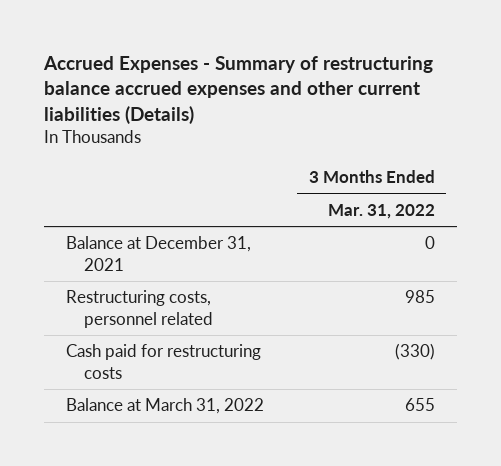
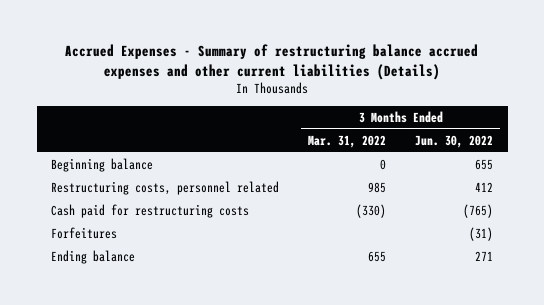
none -> [415,134,494,148] Jun. 30, 2022
[66,236,252,271] Balance at December 31, 2021 -> [51,157,154,172] Beginning balance
none -> [51,226,118,239] Forfeitures
[66,398,265,415] Balance at March 31, 2022 -> [51,249,136,264] Ending balance

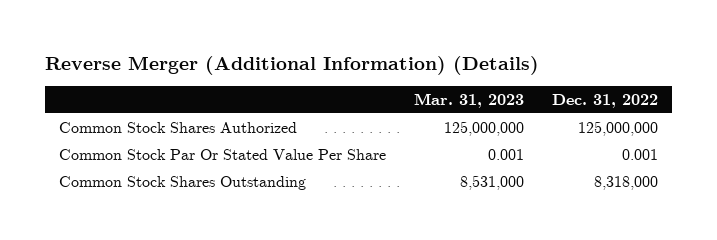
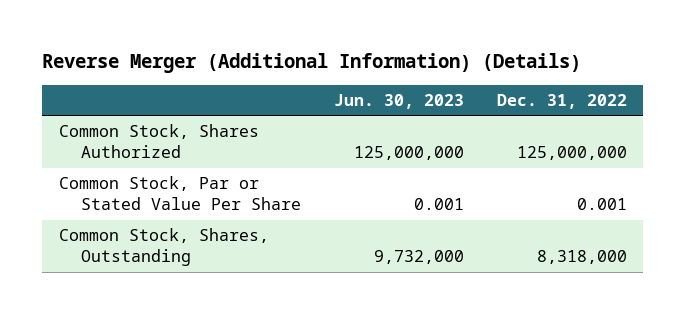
[414,93,525,109] Mar. 31, 2023 -> none
none -> [334,93,465,109] Jun. 30, 2023
[59,121,298,133] Common Stock Shares Authorized -> [58,124,259,159] Common Stock, Shares Authorized
[59,148,387,160] Common Stock Par Or Stated Value Per Share -> [58,176,302,211] Common Stock, Par or Stated Value Per Share
[59,175,307,190] Common Stock Shares Outstanding -> [58,228,269,267] Common Stock, Shares, Outstanding

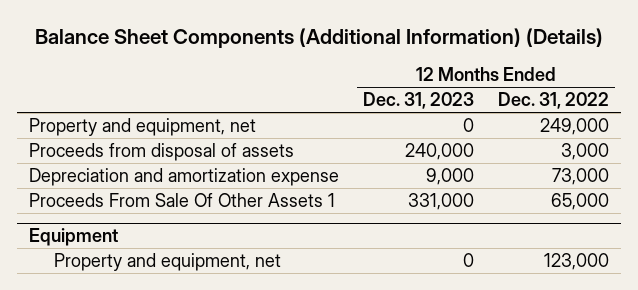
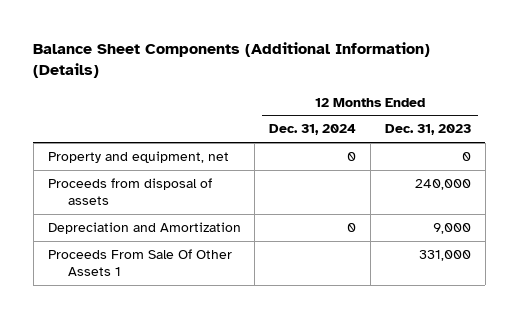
[498,92,610,110] Dec. 31, 2022 -> none
none -> [269,124,357,136] Dec. 31, 2024
[28,168,339,187] Depreciation and amortization expense -> [47,221,241,234] Depreciation and Amortization
[28,228,118,247] Equipment -> none
[54,253,282,272] Property and equipment, net -> none

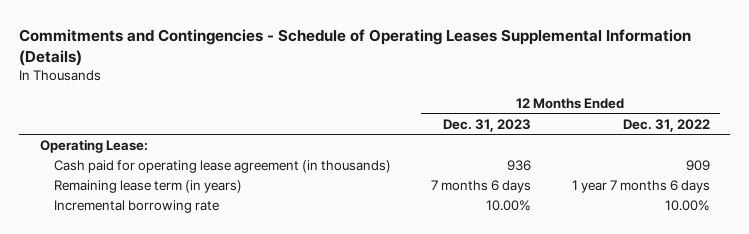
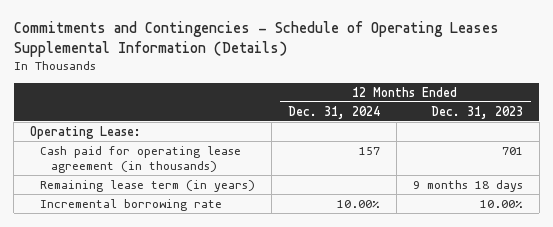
[622,118,710,132] Dec. 31, 2022 -> none
none -> [288,105,381,119] Dec. 31, 2024
[507,159,532,171] 936 -> [501,146,523,155] 701
[431,179,532,193] 7 months 6 days -> [412,179,523,192] 9 months 18 days

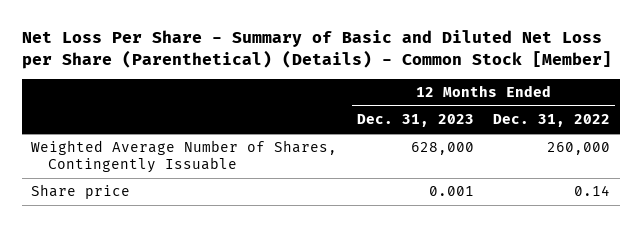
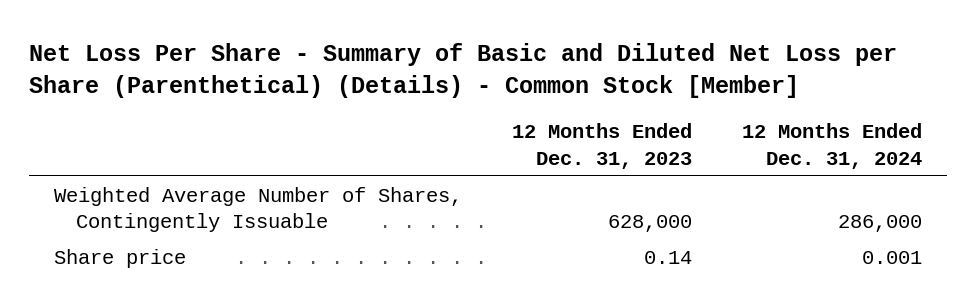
[493,114,611,128] Dec. 31, 2022 -> none
none -> [742,122,923,169] 12 Months Ended Dec. 31, 2024
[428,186,474,197] 0.001 -> [643,250,692,264] 0.14

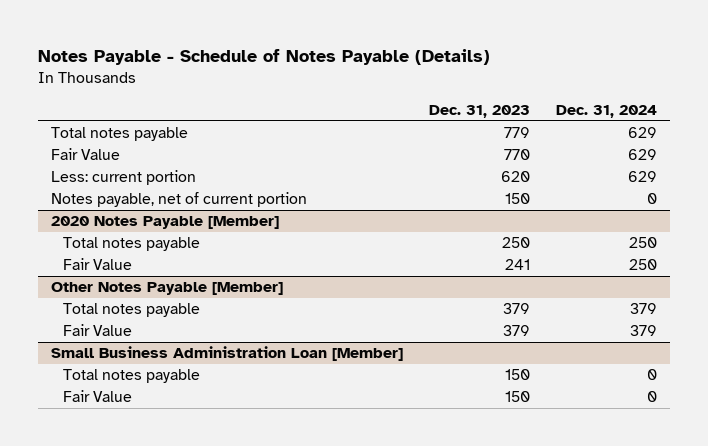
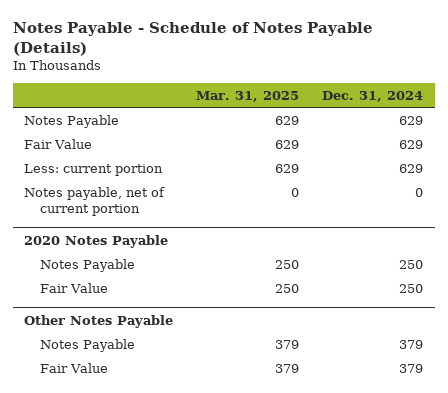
[429,104,531,118] Dec. 31, 2023 -> none
none -> [196,90,300,102] Mar. 31, 2025
[51,127,189,142] Total notes payable -> [24,114,120,128] Notes Payable
[51,216,280,230] 2020 Notes Payable [Member] -> [24,234,169,248] 2020 Notes Payable
[62,237,200,252] Total notes payable -> [39,258,135,272] Notes Payable
[51,282,284,296] Other Notes Payable [Member] -> [24,314,174,328] Other Notes Payable
[62,303,200,318] Total notes payable -> [39,338,135,352] Notes Payable
[51,346,404,362] Small Business Administration Loan [Member] -> none
[62,369,200,384] Total notes payable -> none
[62,390,132,403] Fair Value -> none

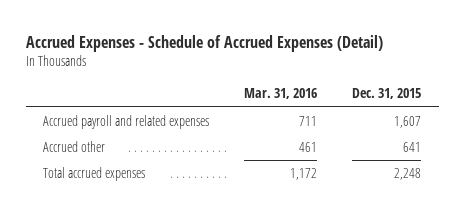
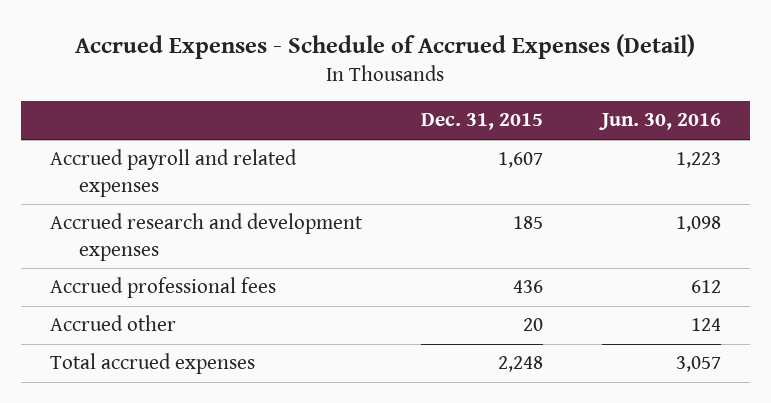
[244,88,318,100] Mar. 31, 2016 -> none
none -> [598,113,721,131] Jun. 30, 2016
none -> [50,213,364,261] Accrued research and development expenses
none -> [50,277,277,299] Accrued professional fees
[403,142,422,153] 641 -> [522,318,543,332] 20

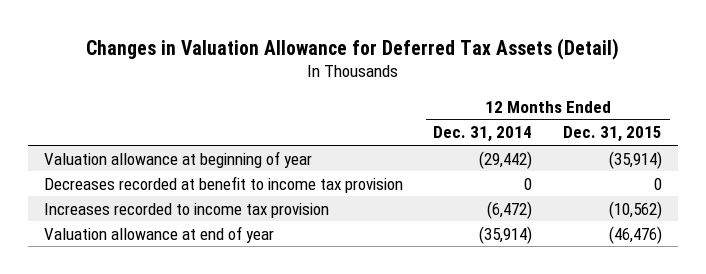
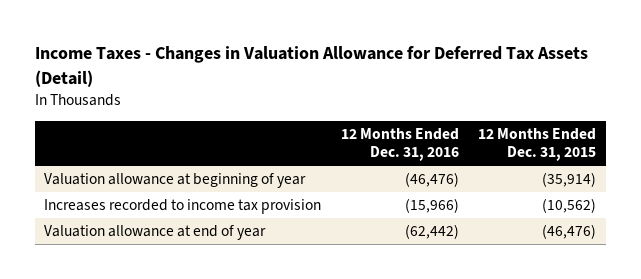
[85,37,619,60] Changes in Valuation Allowance for Deferred Tax Assets (Detail) -> [34,46,588,87] Income Taxes - Changes in Valuation Allowance for Deferred Tax Assets (Detail)
[433,126,533,143] Dec. 31, 2014 -> none
none -> [340,127,459,162] 12 Months Ended Dec. 31, 2016
[43,175,403,193] Decreases recorded at benefit to income tax provision -> none

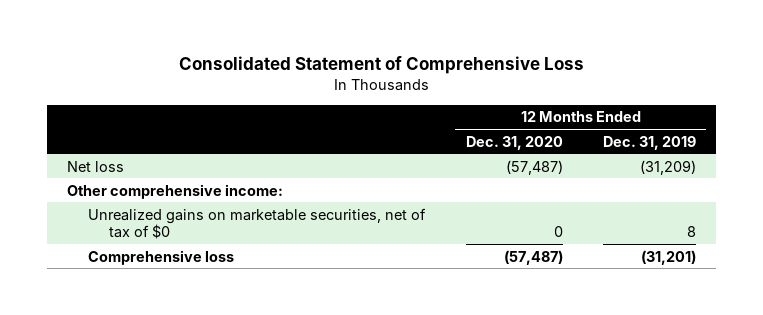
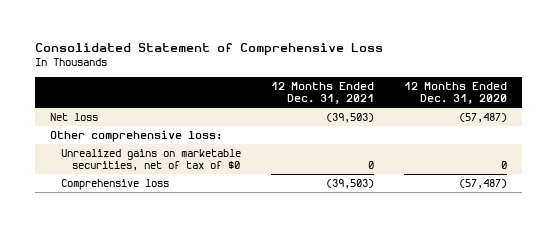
[602,135,696,150] Dec. 31, 2019 -> none
none -> [271,81,375,105] 12 Months Ended Dec. 31, 2021
[67,183,284,199] Other comprehensive income: -> [50,129,223,142] Other comprehensive loss:

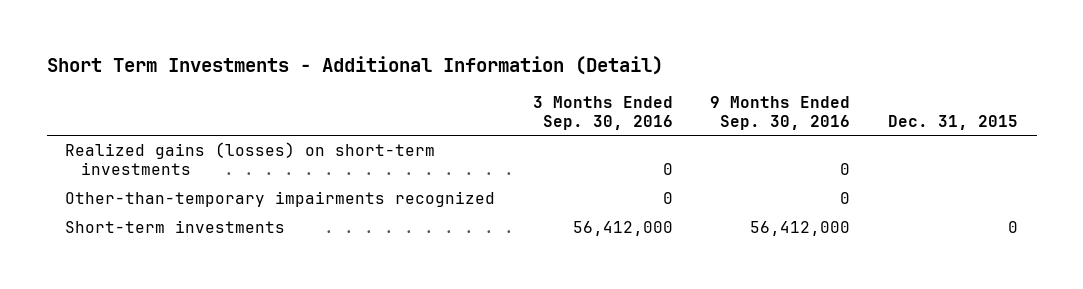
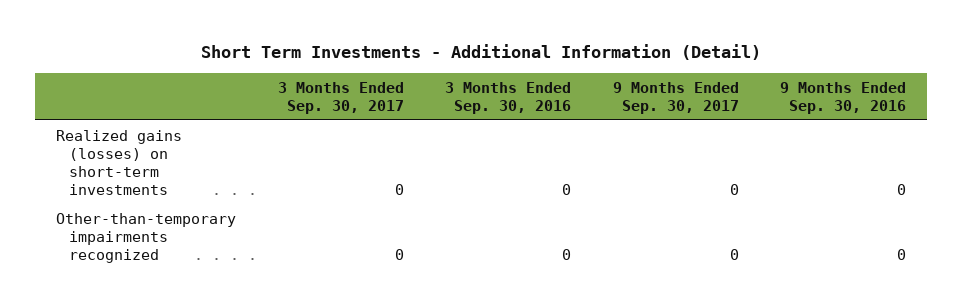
[887,114,1018,130] Dec. 31, 2015 -> none
none -> [277,81,404,114] 3 Months Ended Sep. 30, 2017
none -> [612,81,739,114] 9 Months Ended Sep. 30, 2017
[65,220,286,234] Short-term investments -> none

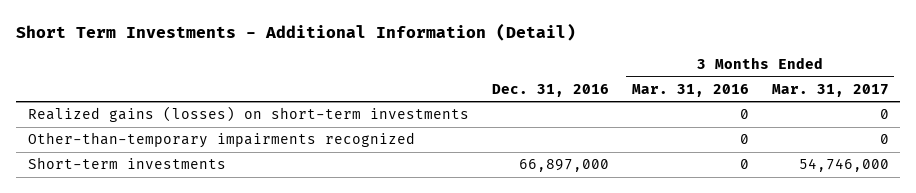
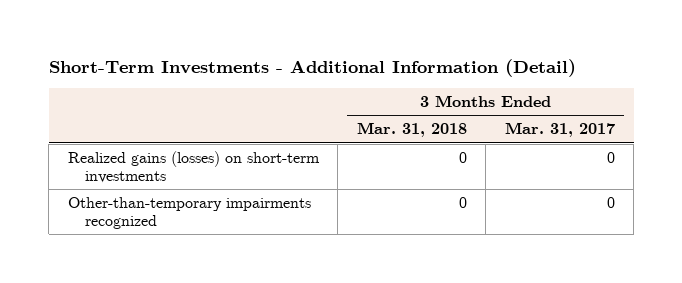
[16,22,577,41] Short Term Investments - Additional Information (Detail) -> [48,58,576,77] Short-Term Investments - Additional Information (Detail)
[491,83,609,97] Dec. 31, 2016 -> none
[631,83,749,97] Mar. 31, 2016 -> none
none -> [356,122,467,138] Mar. 31, 2018
[27,157,226,170] Short-term investments -> none

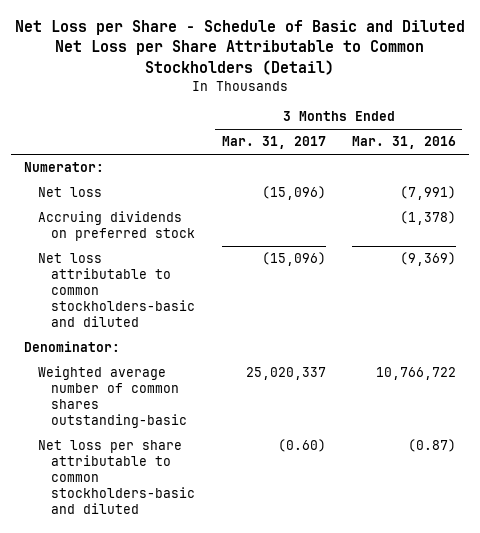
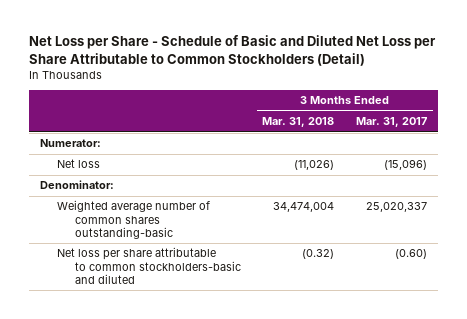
[351,136,456,150] Mar. 31, 2016 -> none
none -> [262,117,335,128] Mar. 31, 2018
[37,211,196,242] Accruing dividends on preferred stock -> none
[37,253,196,328] Net loss attributable to common stockholders-basic and diluted -> none

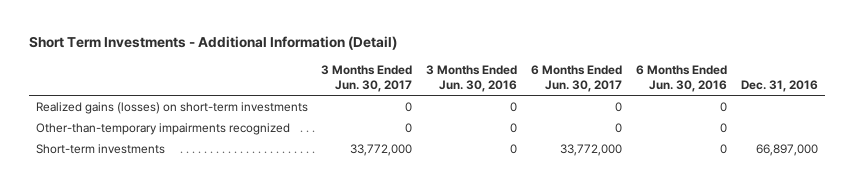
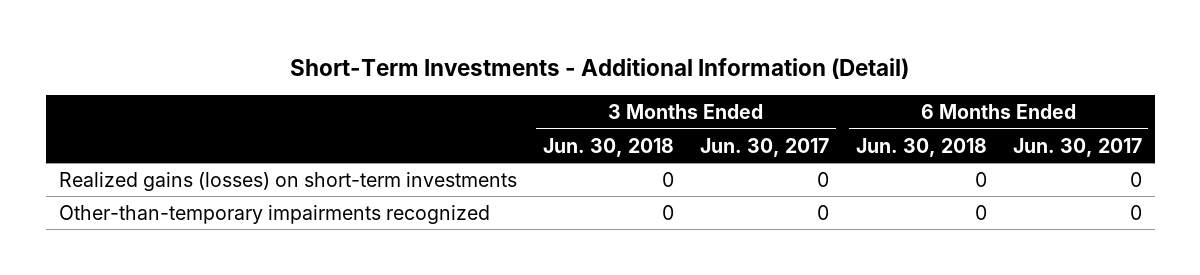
[28,36,397,51] Short Term Investments - Additional Information (Detail) -> [290,57,910,79] Short-Term Investments - Additional Information (Detail)
[426,65,518,92] 3 Months Ended Jun. 30, 2016 -> none
[636,65,728,92] 6 Months Ended Jun. 30, 2016 -> none
[740,79,818,92] Dec. 31, 2016 -> none
none -> [542,137,674,157] Jun. 30, 2018
none -> [855,137,987,157] Jun. 30, 2018
[35,144,165,155] Short-term investments -> none

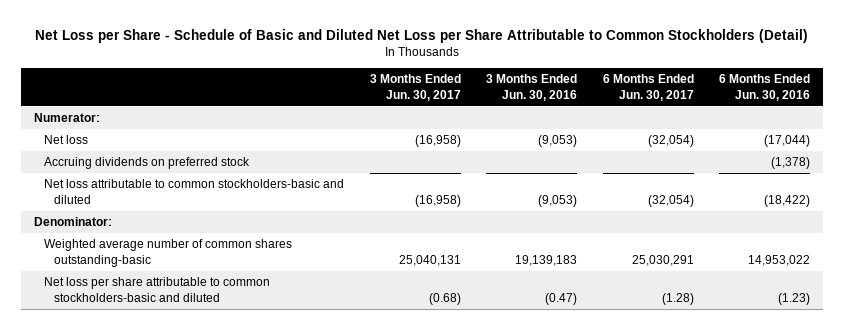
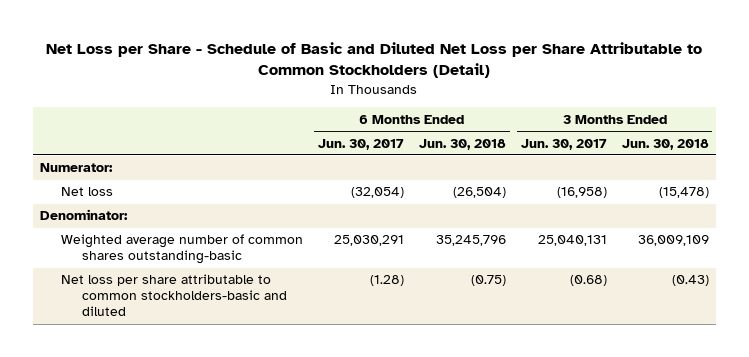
[486,74,578,101] 3 Months Ended Jun. 30, 2016 -> none
[719,74,811,101] 6 Months Ended Jun. 30, 2016 -> none
none -> [418,138,506,150] Jun. 30, 2018
none -> [621,138,709,150] Jun. 30, 2018
[44,157,251,170] Accruing dividends on preferred stock -> none
[44,179,345,204] Net loss attributable to common stockholders-basic and diluted -> none

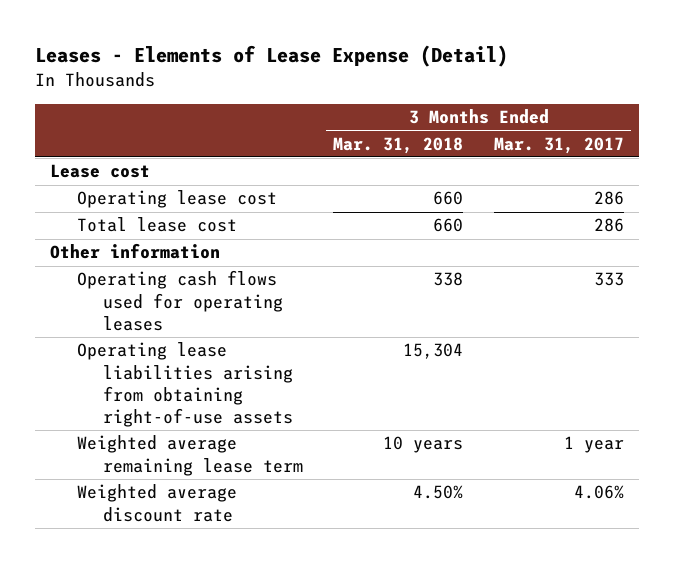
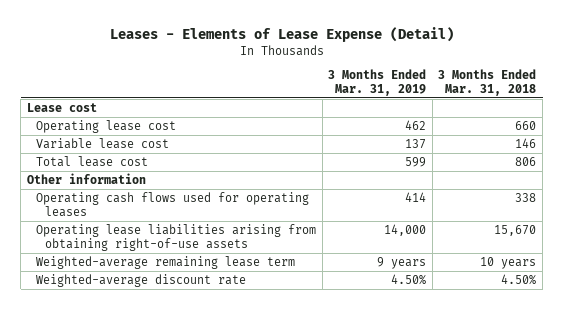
[493,136,624,154] Mar. 31, 2017 -> none
none -> [328,69,427,96] 3 Months Ended Mar. 31, 2019
none -> [36,138,170,150] Variable lease cost
[433,218,464,233] 660 -> [515,157,537,167] 806
[403,343,464,360] 15,304 -> [494,225,537,237] 15,670
[76,435,303,476] Weighted average remaining lease term -> [36,256,296,270] Weighted-average remaining lease term
[76,484,237,522] Weighted average discount rate -> [36,274,247,288] Weighted-average discount rate

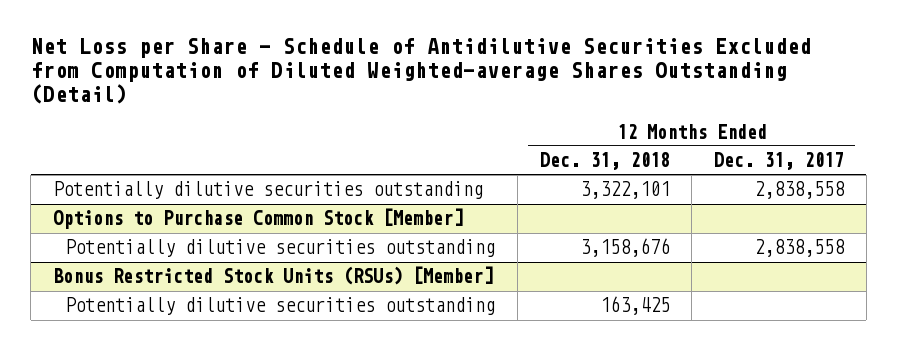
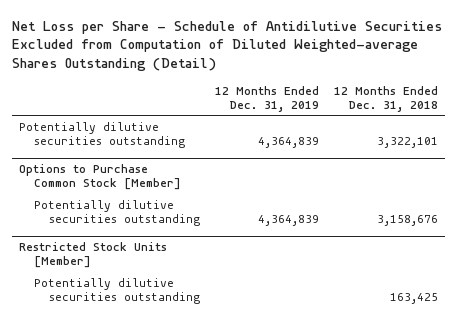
[714,152,845,171] Dec. 31, 2017 -> none
none -> [214,85,319,112] 12 Months Ended Dec. 31, 2019
[52,266,493,286] Bonus Restricted Stock Units (RSUs) [Member] -> [19,241,168,269] Restricted Stock Units [Member]

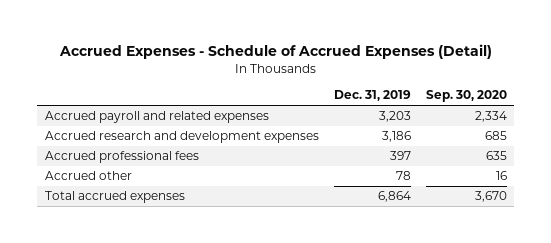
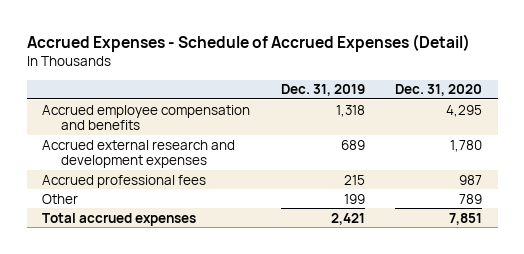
[425,90,507,103] Sep. 30, 2020 -> none
none -> [395,84,483,97] Dec. 31, 2020
[44,111,269,124] Accrued payroll and related expenses -> [42,104,251,131] Accrued employee compensation and benefits
[378,111,411,123] 3,203 -> [335,104,365,117] 1,318
[44,131,319,144] Accrued research and development expenses -> [42,139,236,169] Accrued external research and development expenses
[381,131,411,143] 3,186 -> [340,139,365,150] 689
[389,151,411,161] 397 -> [343,174,365,185] 215
[44,171,132,181] Accrued other -> [42,193,79,204] Other
[395,171,411,181] 78 -> [343,193,365,204] 199
[377,191,411,203] 6,864 -> [330,212,365,225] 2,421

